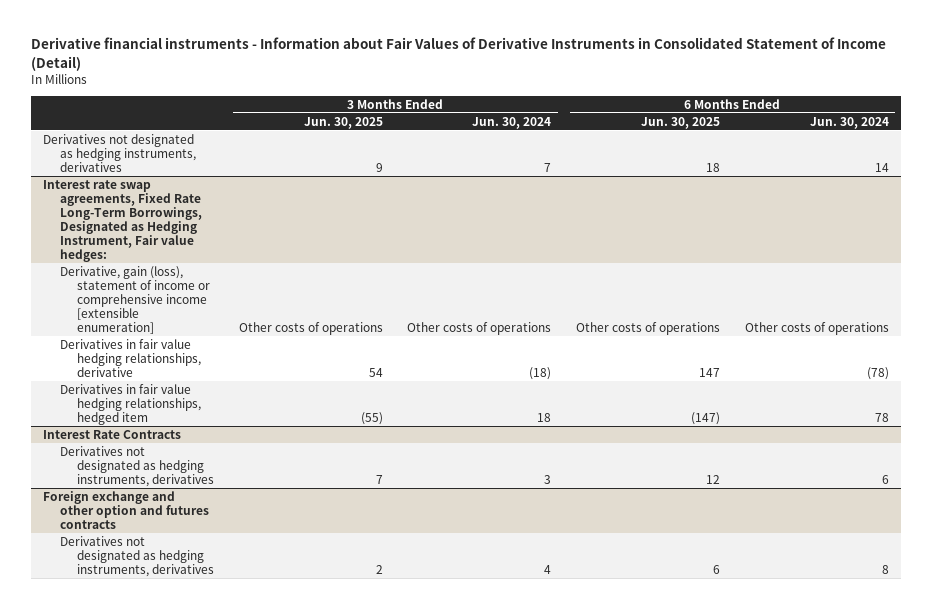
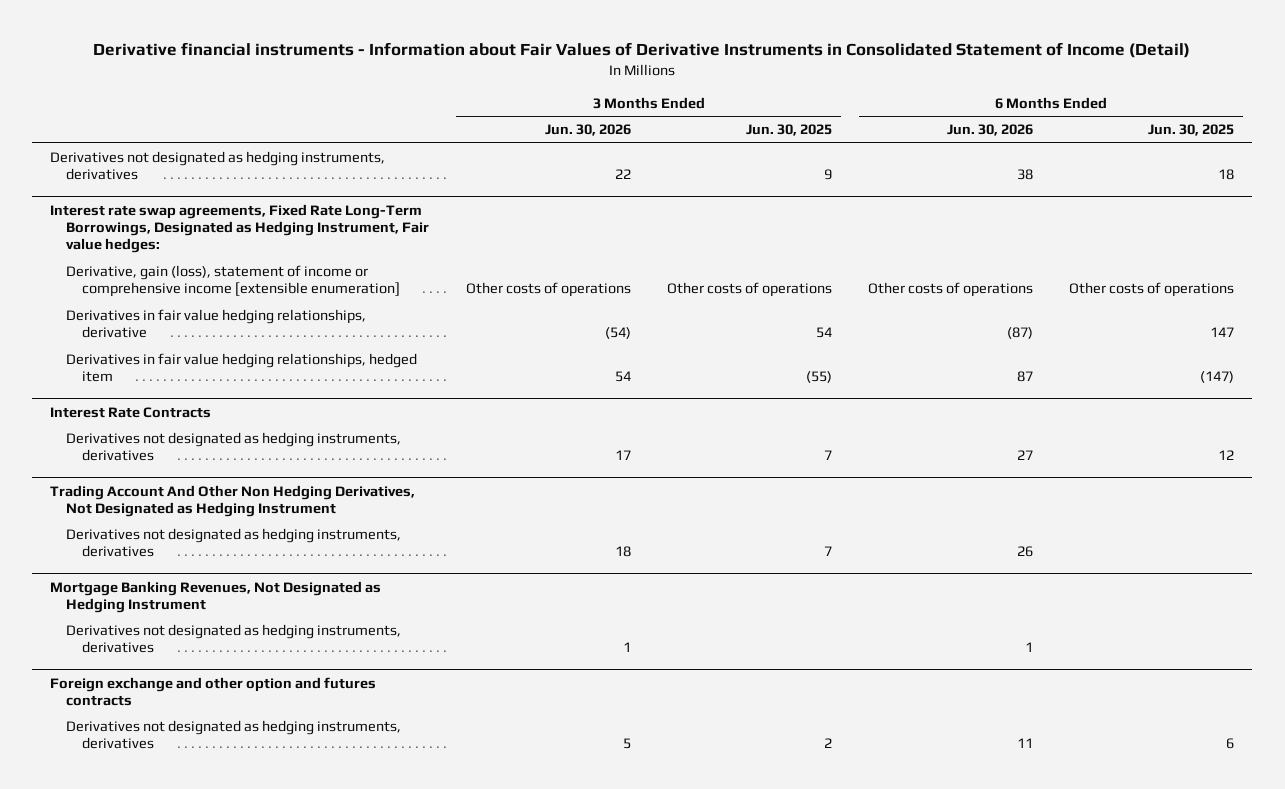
[472,116,552,129] Jun. 30, 2024 -> none
[809,116,889,129] Jun. 30, 2024 -> none
none -> [544,124,631,137] Jun. 30, 2026
none -> [946,124,1033,137] Jun. 30, 2026
none -> [50,484,416,518] Trading Account And Other Non Hedging Derivatives, Not Designated as Hedging Instrument
none -> [66,528,402,558] Derivatives not designated as hedging instruments, derivatives
none -> [50,580,382,614] Mortgage Banking Revenues, Not Designated as Hedging Instrument
none -> [66,624,402,654] Derivatives not designated as hedging instruments, derivatives

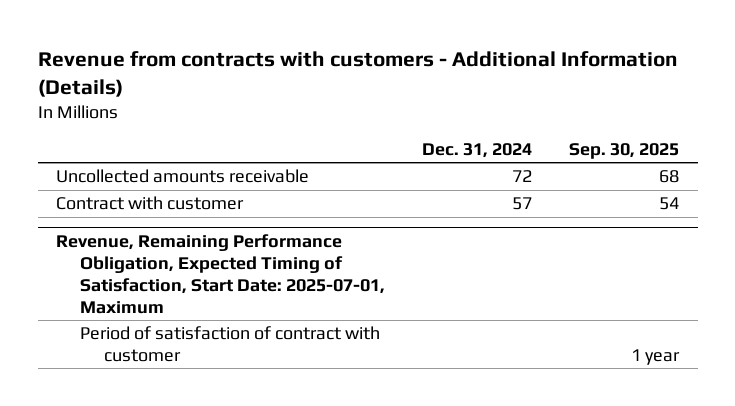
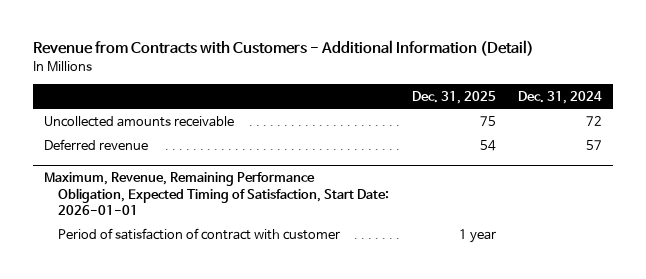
[37,50,678,97] Revenue from contracts with customers - Additional Information (Details) -> [33,40,535,57] Revenue from Contracts with Customers - Additional Information (Detail)
[569,143,680,160] Sep. 30, 2025 -> none
none -> [411,90,496,104] Dec. 31, 2025
[56,196,245,211] Contract with customer -> none
none -> [44,138,149,150] Deferred revenue
[56,234,385,314] Revenue, Remaining Performance Obligation, Expected Timing of Satisfaction, Start Date: 2025-07-01, Maximum -> [44,171,390,216] Maximum, Revenue, Remaining Performance Obligation, Expected Timing of Satisfaction, Start Date: 2026-01-01

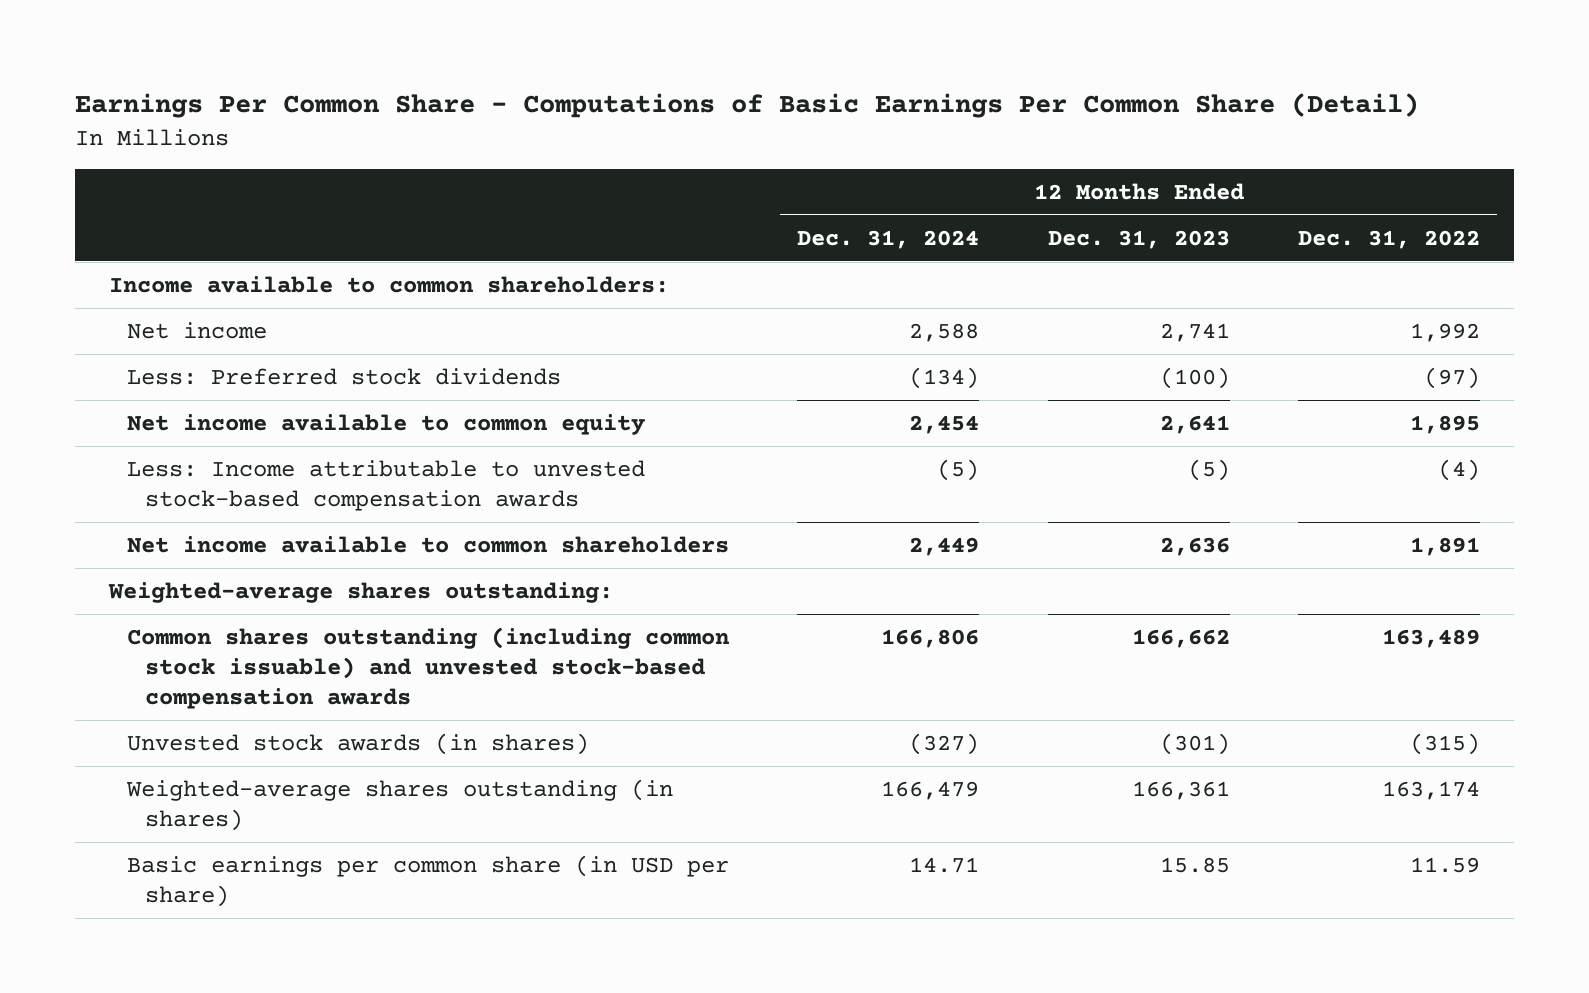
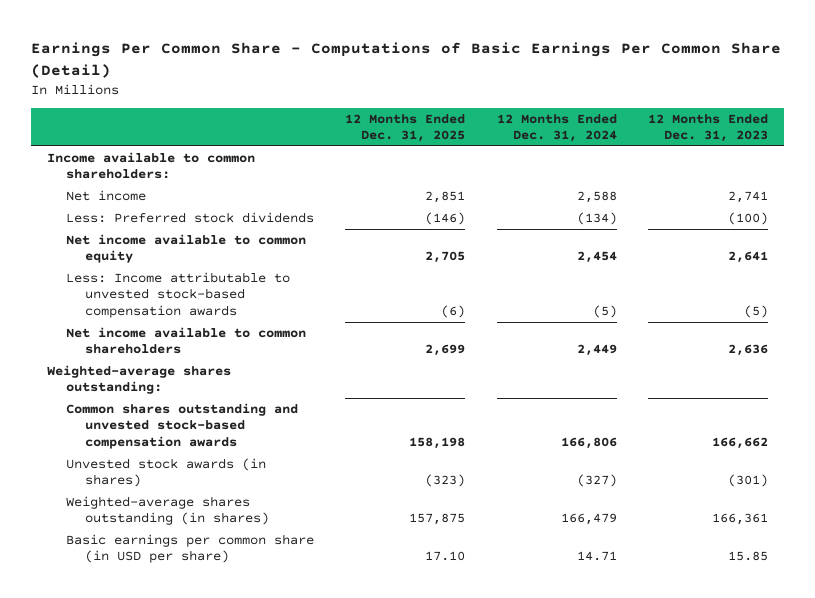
[1298,229,1481,249] Dec. 31, 2022 -> none
none -> [345,113,466,143] 12 Months Ended Dec. 31, 2025
[127,626,731,709] Common shares outstanding (including common stock issuable) and unvested stock-based compensation awards -> [65,403,298,449] Common shares outstanding and unvested stock-based compensation awards

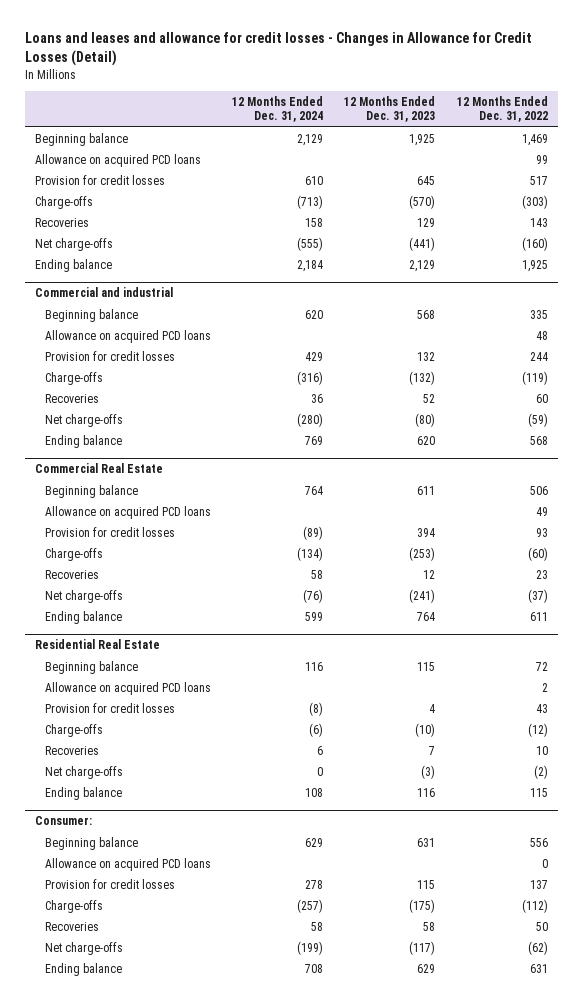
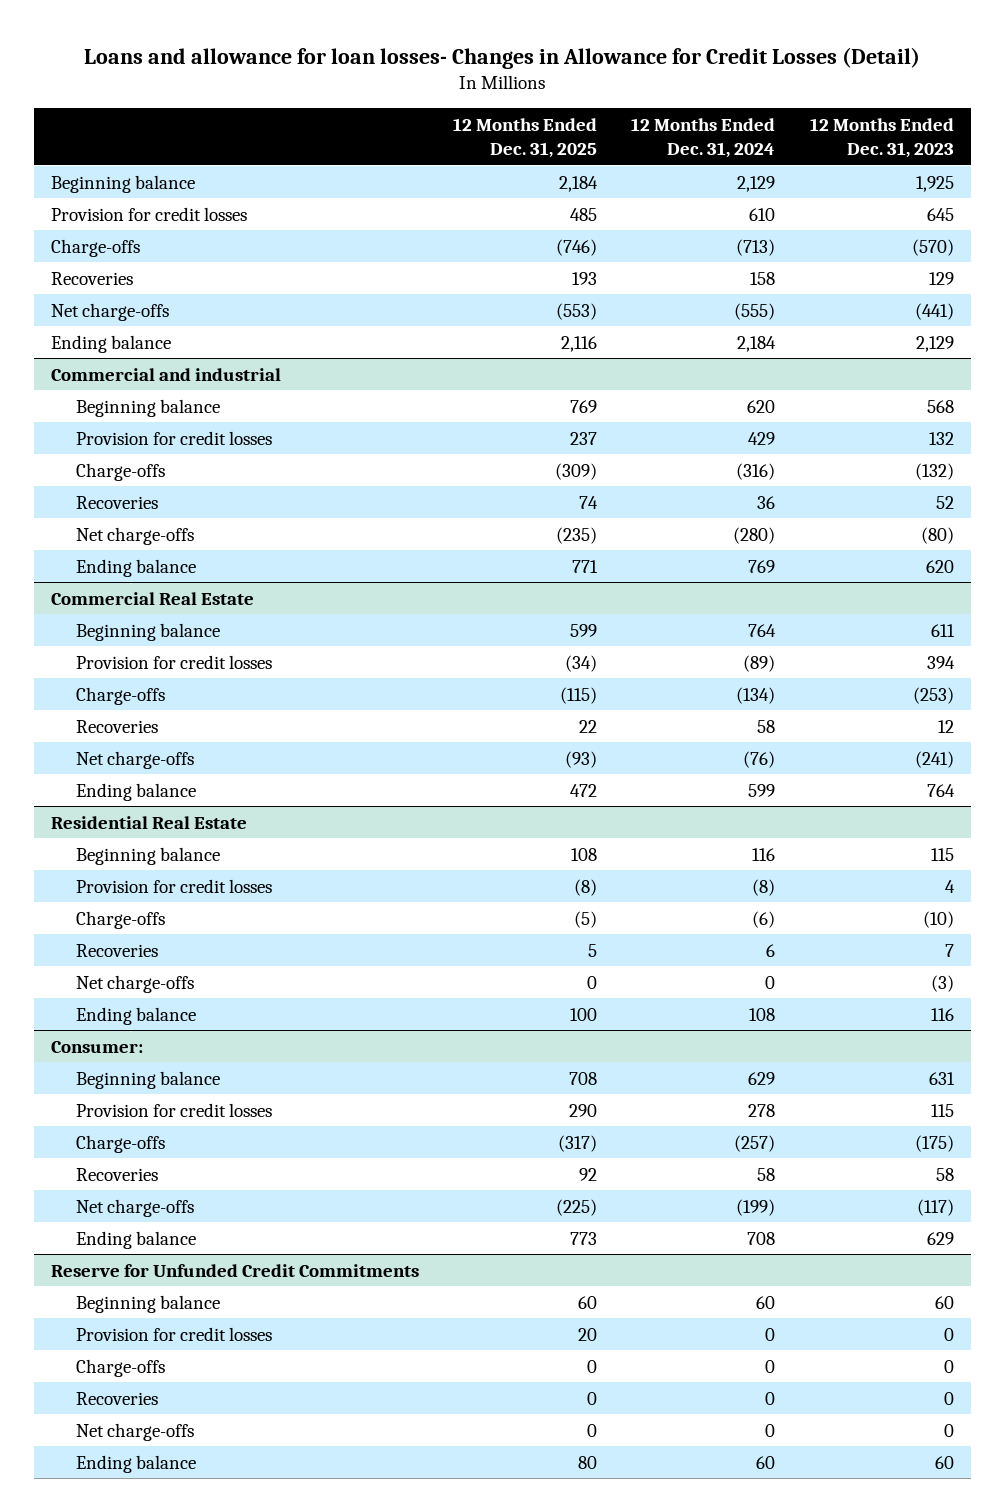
[24,32,532,67] Loans and leases and allowance for credit losses - Changes in Allowance for Credit Losses (Detail) -> [84,46,921,69] Loans and allowance for loan losses- Changes in Allowance for Credit Losses (Detail)
[456,95,548,123] 12 Months Ended Dec. 31, 2022 -> none
none -> [453,117,598,159] 12 Months Ended Dec. 31, 2025
[35,153,202,167] Allowance on acquired PCD loans -> none
[44,329,211,343] Allowance on acquired PCD loans -> none
[44,505,211,519] Allowance on acquired PCD loans -> none
[44,681,211,695] Allowance on acquired PCD loans -> none
[44,857,211,871] Allowance on acquired PCD loans -> none
none -> [50,1263,419,1277] Reserve for Unfunded Credit Commitments
none -> [76,1294,221,1313] Beginning balance
none -> [76,1326,273,1341] Provision for credit losses
none -> [76,1358,166,1377] Charge-offs
none -> [76,1391,159,1405] Recoveries
none -> [76,1422,195,1441] Net charge-offs
none -> [76,1454,197,1473] Ending balance

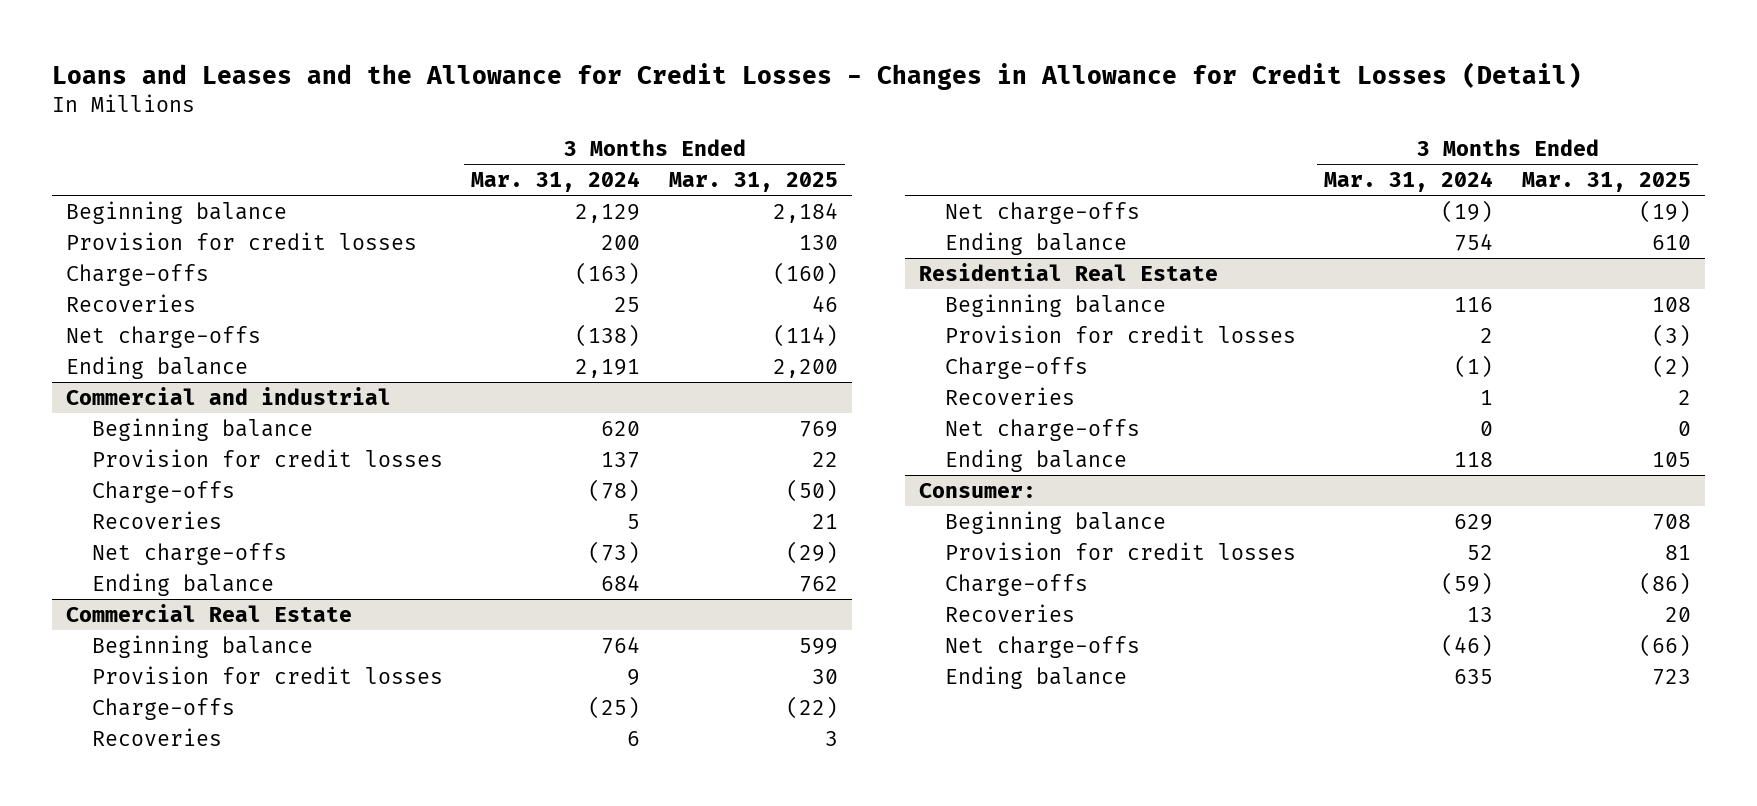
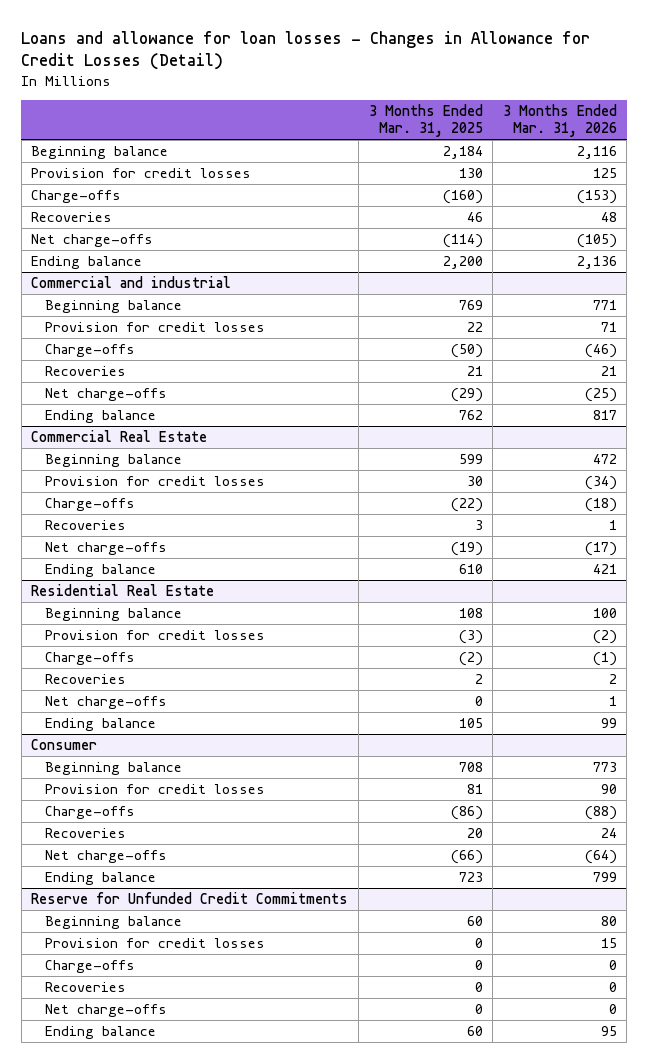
[51,62,1582,91] Loans and Leases and the Allowance for Credit Losses - Changes in Allowance for Credit Losses (Detail) -> [21,30,591,71] Loans and allowance for loan losses - Changes in Allowance for Credit Losses (Detail)
[471,171,641,193] Mar. 31, 2024 -> none
none -> [502,103,617,138] 3 Months Ended Mar. 31, 2026
[919,482,1037,498] Consumer: -> [31,738,98,750] Consumer
none -> [31,891,349,904] Reserve for Unfunded Credit Commitments
none -> [45,915,183,929] Beginning balance
none -> [45,937,266,948] Provision for credit losses
none -> [45,959,136,973] Charge-offs
none -> [45,981,127,992] Recoveries
none -> [45,1003,168,1017] Net charge-offs
none -> [45,1025,157,1039] Ending balance

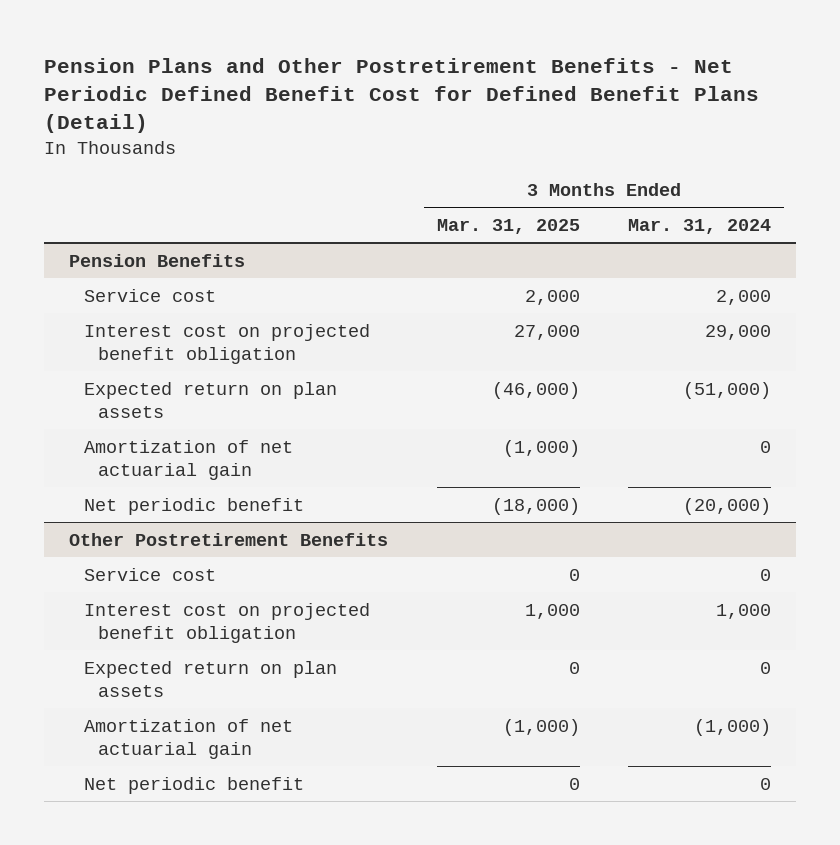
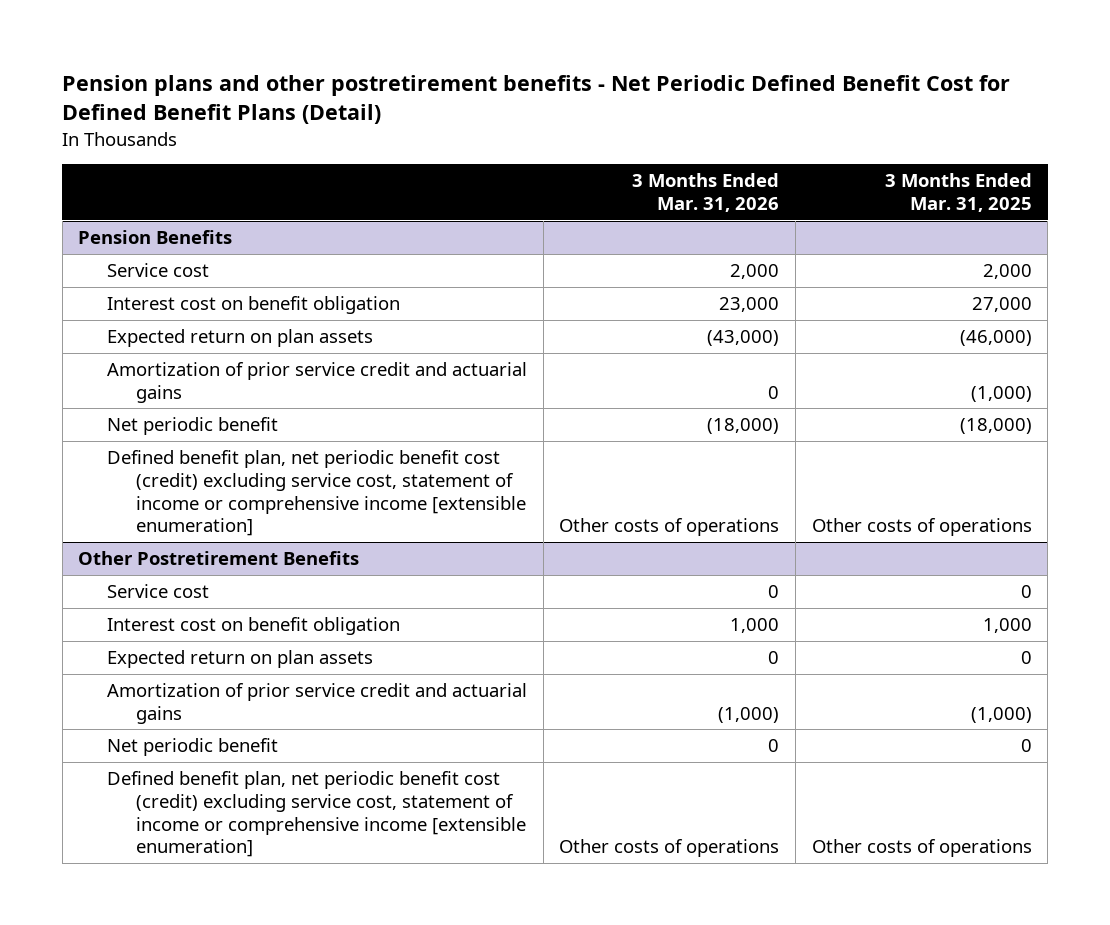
[44,57,760,134] Pension Plans and Other Postretirement Benefits - Net Periodic Defined Benefit Cost for Defined Benefit Plans (Detail) -> [62,75,1011,125] Pension plans and other postretirement benefits - Net Periodic Defined Benefit Cost for Defined Benefit Plans (Detail)
[628,218,772,234] Mar. 31, 2024 -> none
none -> [632,173,780,213] 3 Months Ended Mar. 31, 2026
[83,323,370,364] Interest cost on projected benefit obligation -> [107,296,401,315] Interest cost on benefit obligation
[83,439,293,480] Amortization of net actuarial gain -> [107,362,528,403] Amortization of prior service credit and actuarial gains
none -> [107,450,526,537] Defined benefit plan, net periodic benefit cost (credit) excluding service cost, statement of income or comprehensive income [extensible enumeration]
[83,602,370,643] Interest cost on projected benefit obligation -> [107,617,401,636] Interest cost on benefit obligation
[83,718,293,759] Amortization of net actuarial gain -> [107,683,528,724] Amortization of prior service credit and actuarial gains
none -> [107,771,526,858] Defined benefit plan, net periodic benefit cost (credit) excluding service cost, statement of income or comprehensive income [extensible enumeration]

